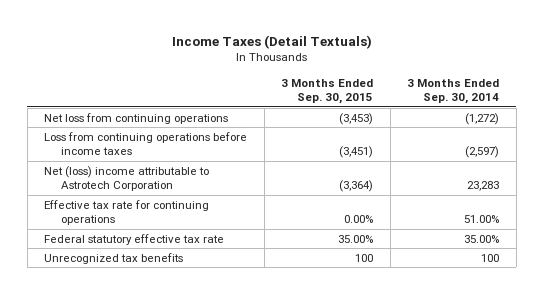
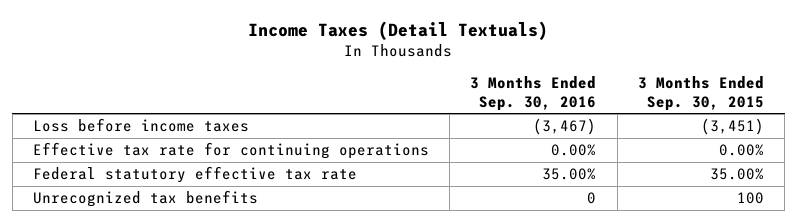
[407,79,500,105] 3 Months Ended Sep. 30, 2014 -> none
none -> [470,76,597,111] 3 Months Ended Sep. 30, 2016
[44,112,229,124] Net loss from continuing operations -> none
[44,165,210,192] Net (loss) income attributable to Astrotech Corporation -> none
[44,131,248,156] Loss from continuing operations before income taxes -> [32,118,249,133] Loss before income taxes

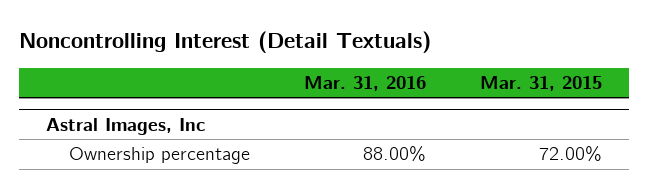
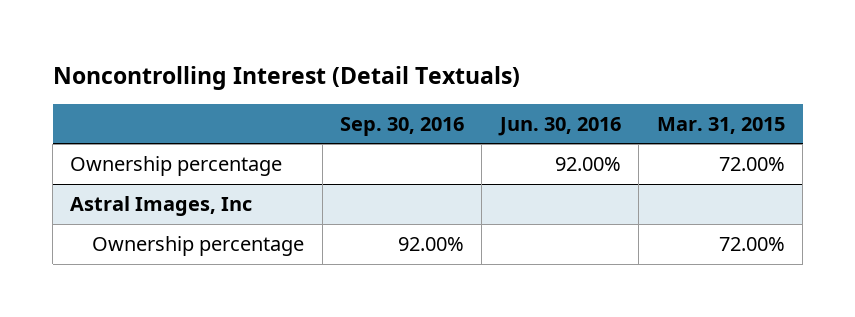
[303,75,426,91] Mar. 31, 2016 -> none
none -> [340,116,465,136] Sep. 30, 2016
none -> [497,116,621,136] Jun. 30, 2016
none -> [70,156,283,177] Ownership percentage

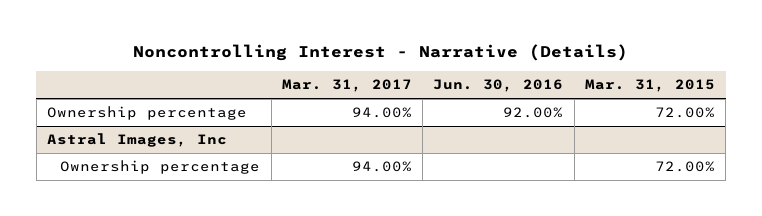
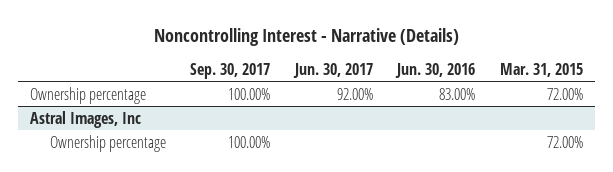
[281,79,412,93] Mar. 31, 2017 -> none
none -> [190,62,271,79] Sep. 30, 2017
none -> [292,62,373,78] Jun. 30, 2017
[503,107,564,119] 92.00% -> [439,87,476,100] 83.00%

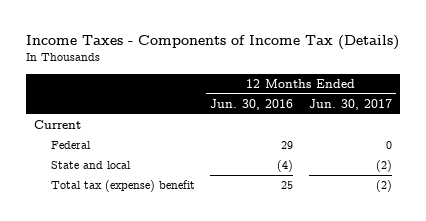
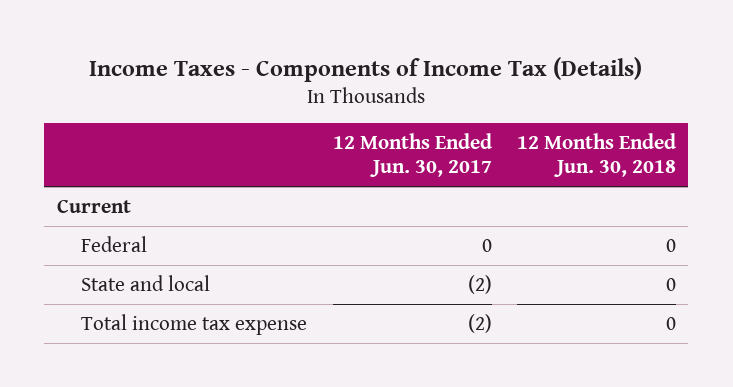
[210,98,294,110] Jun. 30, 2016 -> none
none -> [516,132,676,178] 12 Months Ended Jun. 30, 2018
[50,180,195,193] Total tax (expense) benefit -> [81,313,308,335] Total income tax expense

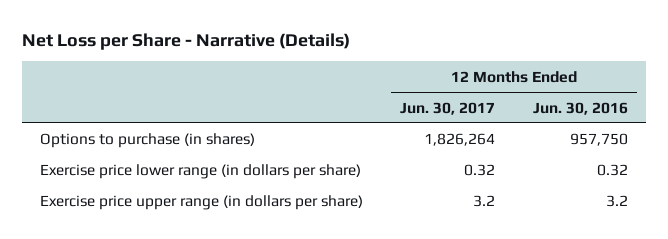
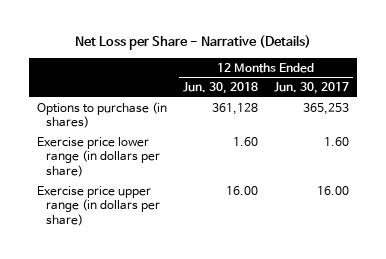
[532,101,628,115] Jun. 30, 2016 -> none
none -> [183,82,259,95] Jun. 30, 2018
[424,133,496,147] 1,826,264 -> [303,102,350,115] 365,253
[464,164,496,177] 0.32 -> [324,136,350,146] 1.60
[473,195,496,208] 3.2 -> [317,185,350,195] 16.00

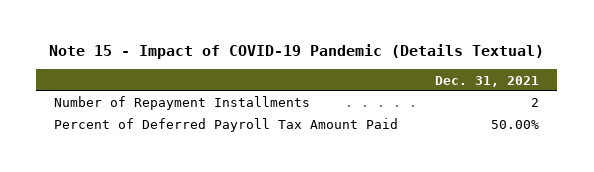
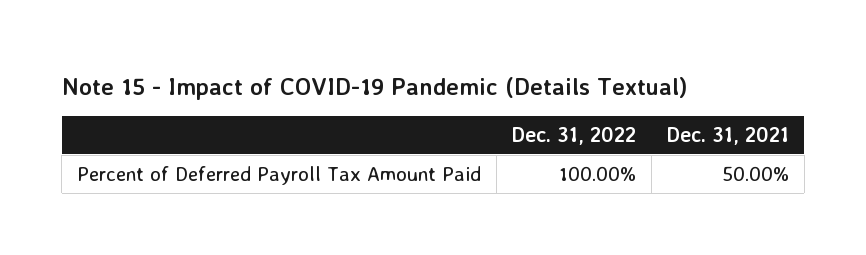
none -> [511,125,636,145] Dec. 31, 2022
[54,96,311,111] Number of Repayment Installments -> none

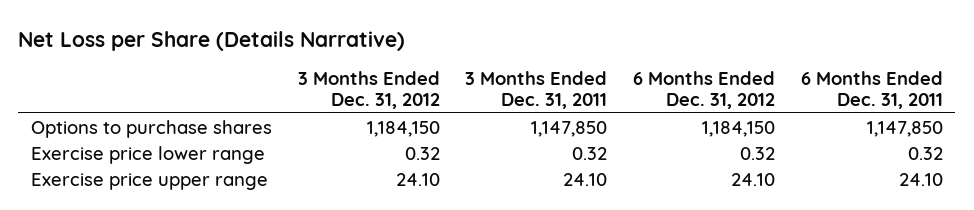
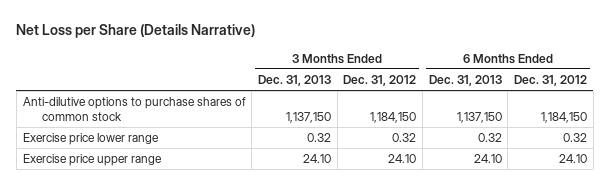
[465,70,608,110] 3 Months Ended Dec. 31, 2011 -> none
[800,70,943,110] 6 Months Ended Dec. 31, 2011 -> none
none -> [257,75,331,87] Dec. 31, 2013
none -> [428,75,502,87] Dec. 31, 2013
[30,119,272,138] Options to purchase shares -> [22,97,246,121] Anti-dilutive options to purchase shares of common stock

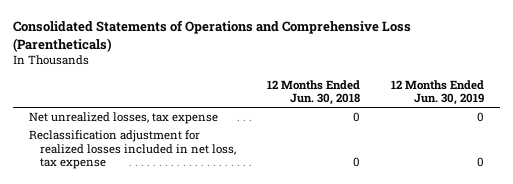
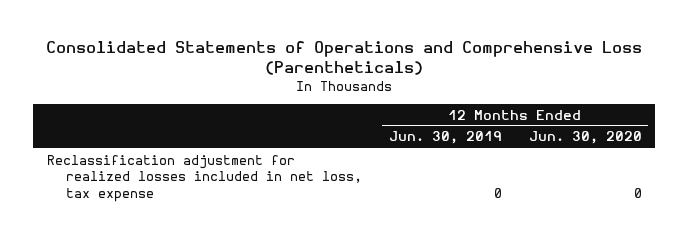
[267,79,361,106] 12 Months Ended Jun. 30, 2018 -> none
none -> [528,131,642,145] Jun. 30, 2020
[28,112,218,125] Net unrealized losses, tax expense -> none

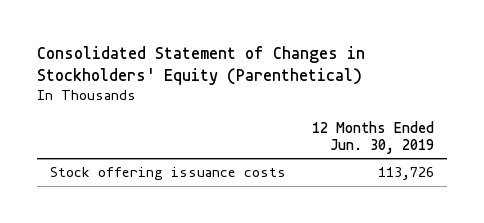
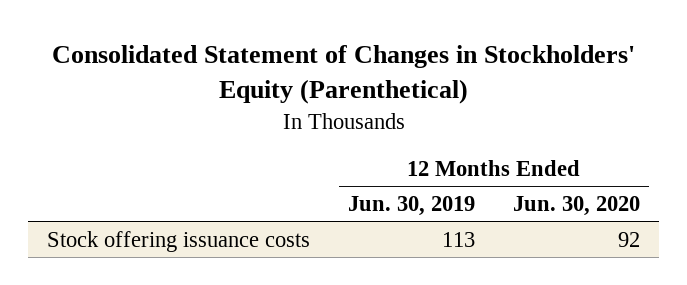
none -> [512,196,640,217] Jun. 30, 2020
[377,167,434,181] 113,726 -> [442,231,476,247] 113

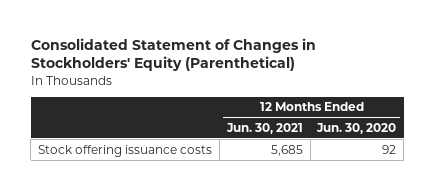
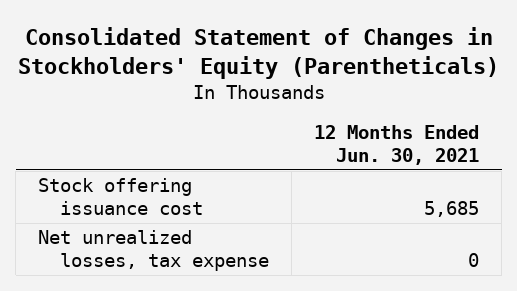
[30,37,316,72] Consolidated Statement of Changes in Stockholders' Equity (Parenthetical) -> [17,26,499,79] Consolidated Statement of Changes in Stockholders' Equity (Parentheticals)
[316,122,397,134] Jun. 30, 2020 -> none
[38,144,213,157] Stock offering issuance costs -> [38,178,203,216] Stock offering issuance cost
none -> [38,230,269,272] Net unrealized losses, tax expense

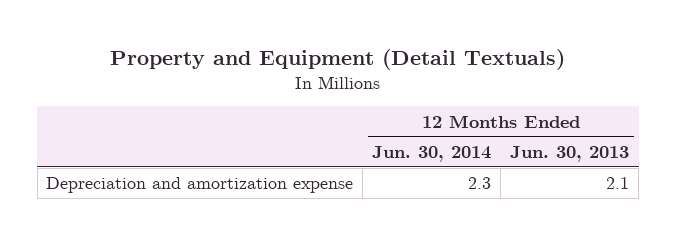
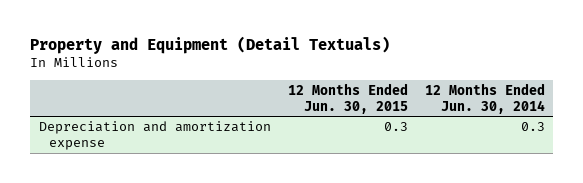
[510,145,630,162] Jun. 30, 2013 -> none
none -> [287,82,408,114] 12 Months Ended Jun. 30, 2015
[468,177,492,190] 2.3 -> [520,122,545,132] 0.3

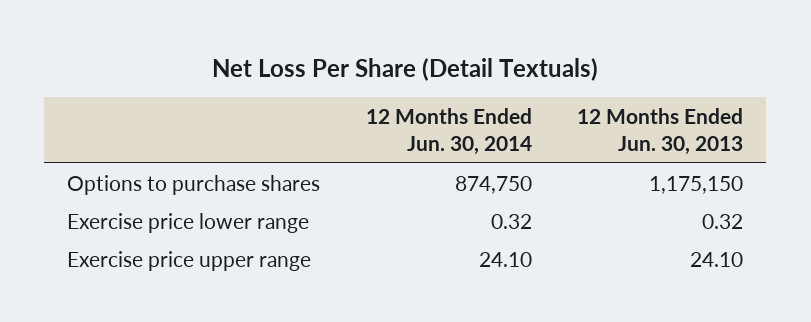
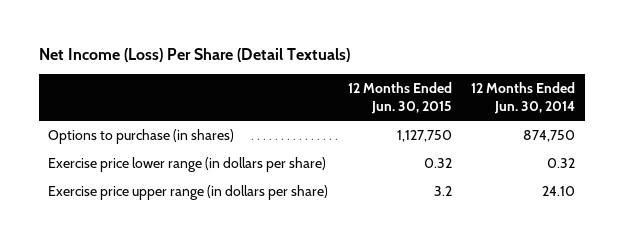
[212,57,599,81] Net Loss Per Share (Detail Textuals) -> [38,48,350,63] Net Income (Loss) Per Share (Detail Textuals)
[577,108,744,155] 12 Months Ended Jun. 30, 2013 -> none
none -> [347,81,452,114] 12 Months Ended Jun. 30, 2015
[67,174,321,195] Options to purchase shares -> [48,128,235,144] Options to purchase (in shares)
[67,212,310,233] Exercise price lower range -> [48,156,327,172] Exercise price lower range (in dollars per share)
[67,250,312,271] Exercise price upper range -> [48,184,329,200] Exercise price upper range (in dollars per share)

